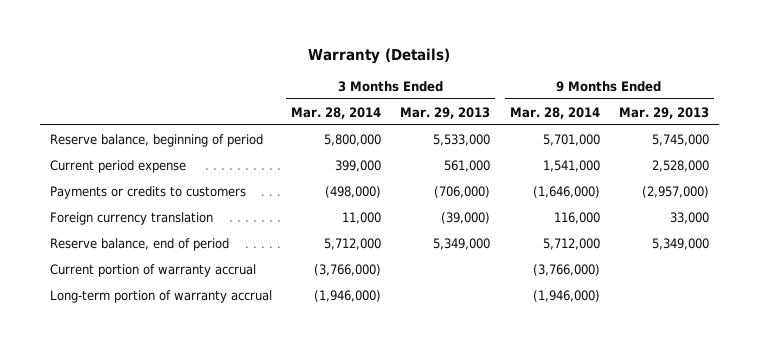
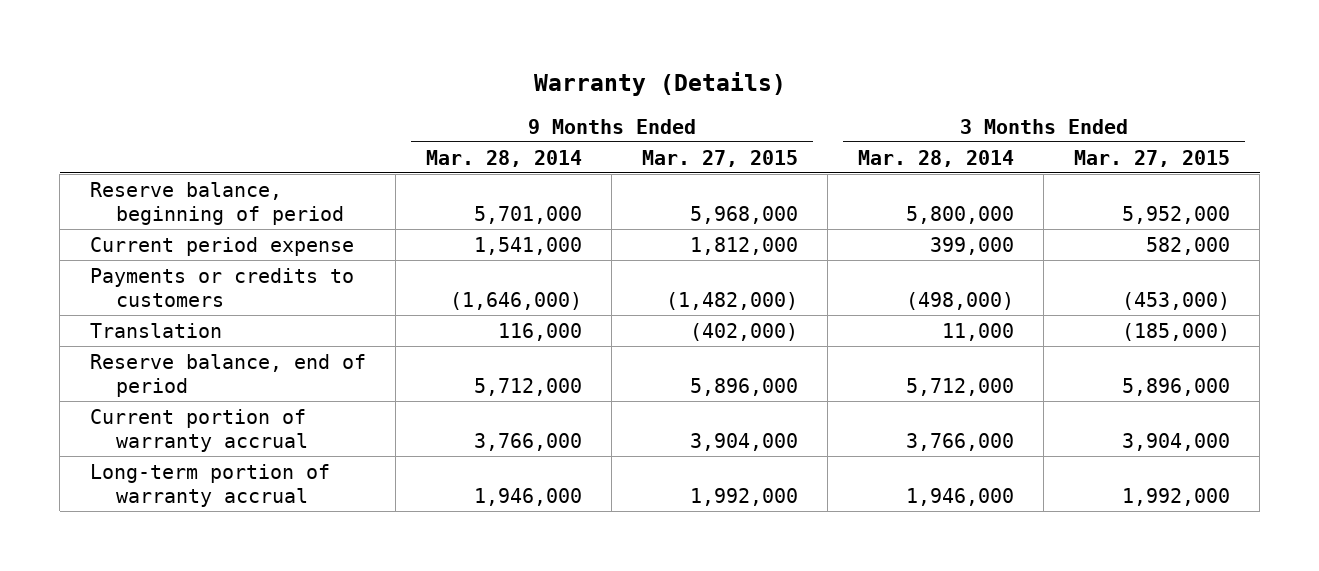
[400,106,491,119] Mar. 29, 2013 -> none
[619,106,710,119] Mar. 29, 2013 -> none
none -> [641,149,798,167] Mar. 27, 2015
none -> [1073,149,1230,167] Mar. 27, 2015
[49,211,213,225] Foreign currency translation -> [89,322,222,338] Translation
[313,263,381,276] (3,766,000) -> [905,433,1014,452] 3,766,000
[532,263,600,276] (3,766,000) -> [473,433,582,452] 3,766,000
[313,289,381,302] (1,946,000) -> [905,488,1014,507] 1,946,000
[532,289,600,302] (1,946,000) -> [473,488,582,507] 1,946,000

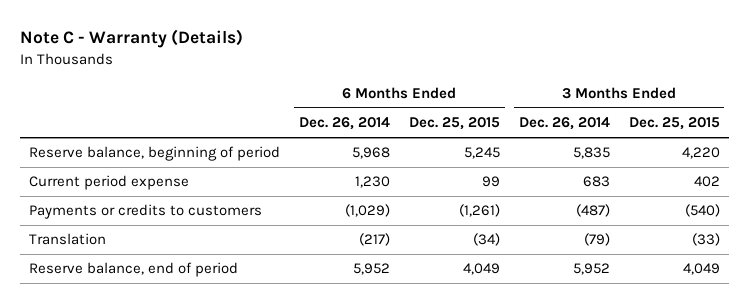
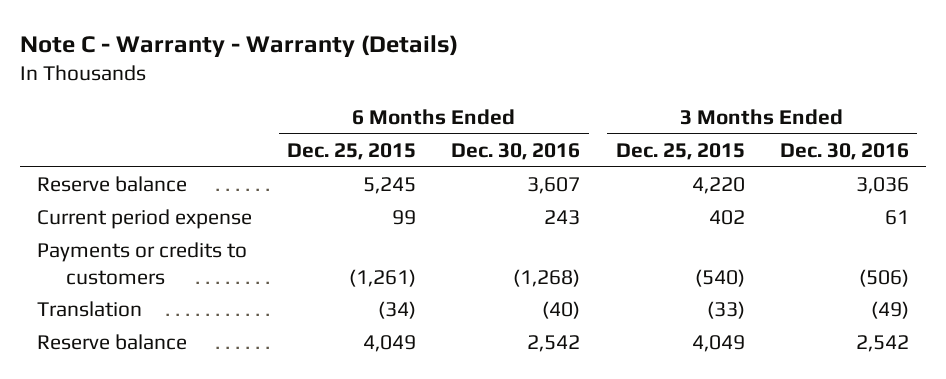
[19,29,243,49] Note C - Warranty (Details) -> [19,35,458,58] Note C - Warranty - Warranty (Details)
[298,117,390,131] Dec. 26, 2014 -> none
[518,117,610,131] Dec. 26, 2014 -> none
none -> [451,143,581,161] Dec. 30, 2016
none -> [779,143,909,161] Dec. 30, 2016
[29,146,281,162] Reserve balance, beginning of period -> [37,176,188,193] Reserve balance
[29,262,239,278] Reserve balance, end of period -> [37,334,188,351] Reserve balance

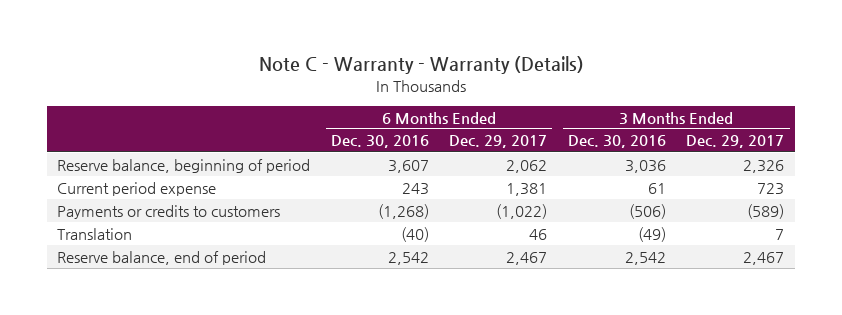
[287,143,417,161] Dec. 25, 2015 -> none
[615,143,745,161] Dec. 25, 2015 -> none
none -> [449,135,548,149] Dec. 29, 2017
none -> [686,135,785,149] Dec. 29, 2017
[37,176,188,193] Reserve balance -> [57,158,311,173] Reserve balance, beginning of period
[37,334,188,351] Reserve balance -> [57,250,267,265] Reserve balance, end of period

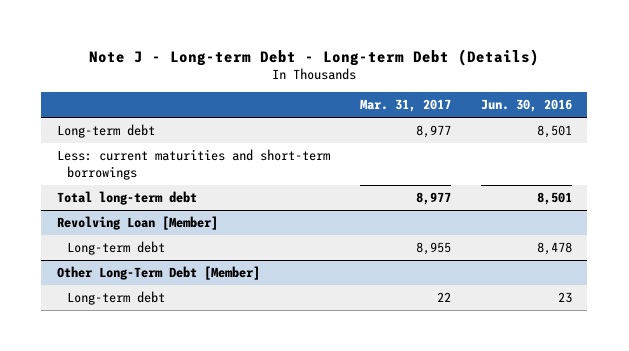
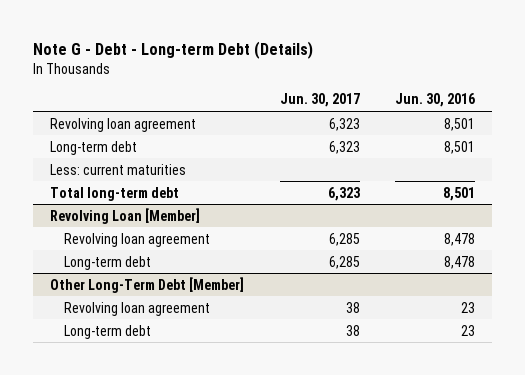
[89,48,540,66] Note J - Long-term Debt - Long-term Debt (Details) -> [32,40,313,59] Note G - Debt - Long-term Debt (Details)
[359,99,451,113] Mar. 31, 2017 -> none
none -> [279,93,360,108] Jun. 30, 2017
none -> [50,117,197,132] Revolving loan agreement
[56,148,330,180] Less: current maturities and short-term borrowings -> [50,163,187,175] Less: current maturities
none -> [63,232,210,247] Revolving loan agreement
none -> [63,301,210,316] Revolving loan agreement

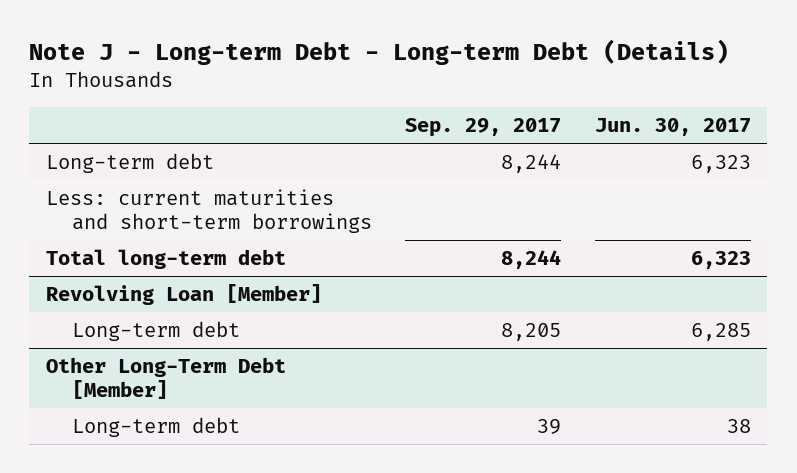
[32,40,313,59] Note G - Debt - Long-term Debt (Details) -> [29,39,730,66] Note J - Long-term Debt - Long-term Debt (Details)
[394,93,475,108] Jun. 30, 2016 -> none
none -> [405,118,562,138] Sep. 29, 2017
[50,117,197,132] Revolving loan agreement -> none
[50,163,187,175] Less: current maturities -> [46,188,372,233] Less: current maturities and short-term borrowings
[63,232,210,247] Revolving loan agreement -> none
[63,301,210,316] Revolving loan agreement -> none

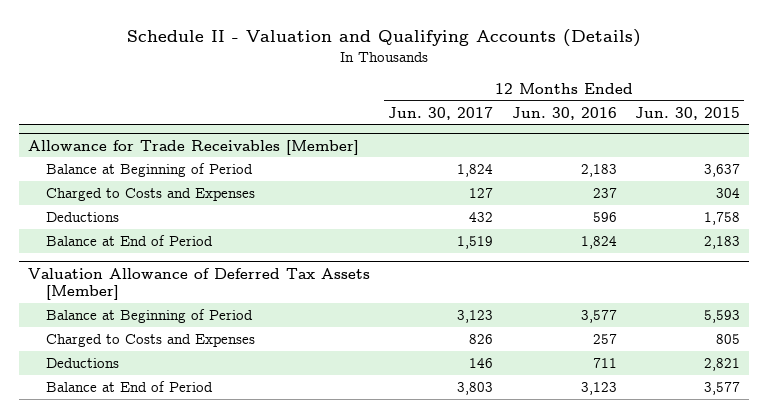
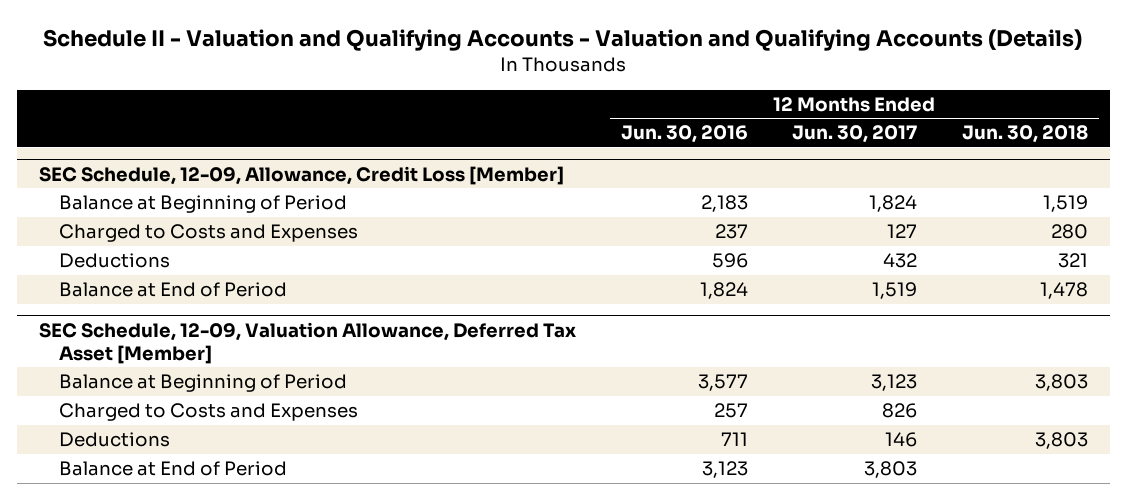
[126,28,641,47] Schedule II - Valuation and Qualifying Accounts (Details) -> [43,28,1083,51] Schedule II - Valuation and Qualifying Accounts - Valuation and Qualifying Accounts (Details)
[634,106,740,120] Jun. 30, 2015 -> none
none -> [961,125,1088,144] Jun. 30, 2018
[27,139,359,155] Allowance for Trade Receivables [Member] -> none
none -> [39,165,565,185] SEC Schedule, 12-09, Allowance, Credit Loss [Member]
[27,267,370,301] Valuation Allowance of Deferred Tax Assets [Member] -> [39,321,577,364] SEC Schedule, 12-09, Valuation Allowance, Deferred Tax Asset [Member]

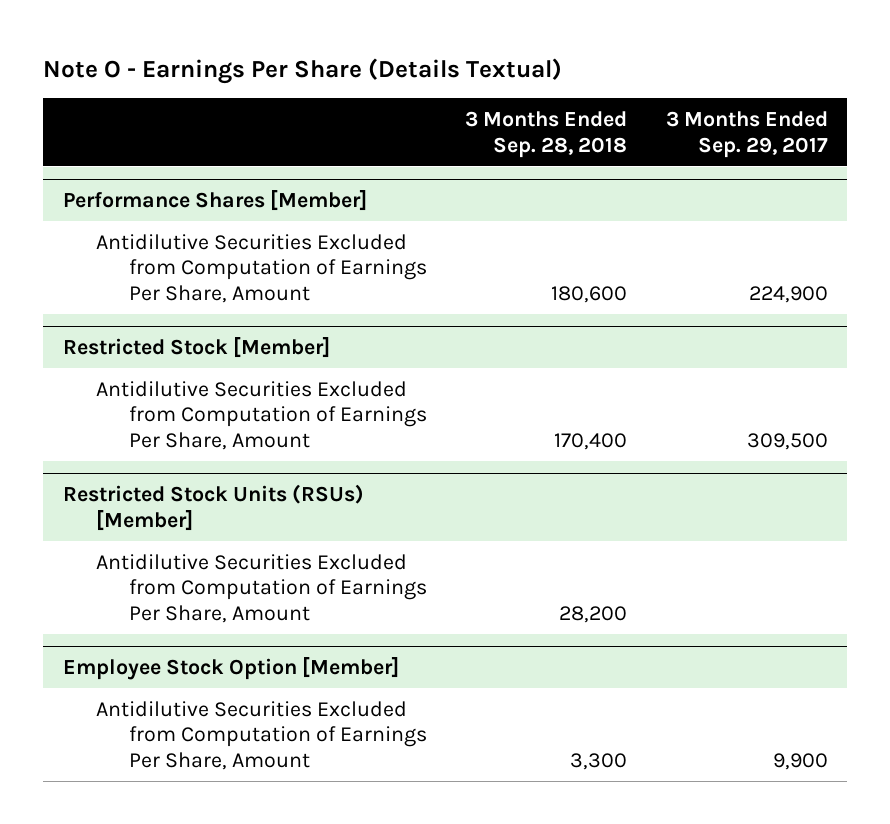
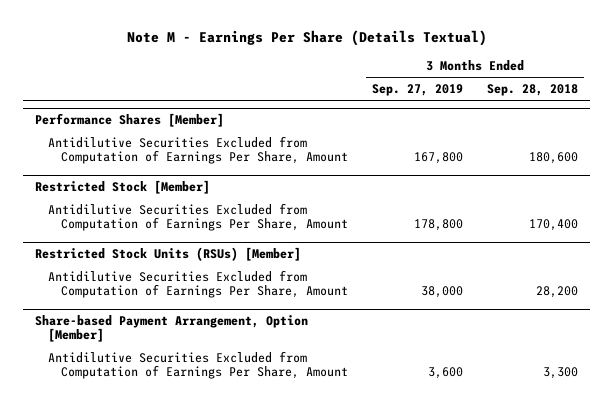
[43,57,563,84] Note O - Earnings Per Share (Details Textual) -> [126,30,487,47] Note M - Earnings Per Share (Details Textual)
[665,110,828,158] 3 Months Ended Sep. 29, 2017 -> none
none -> [371,83,463,96] Sep. 27, 2019
[62,657,399,681] Employee Stock Option [Member] -> [35,314,309,343] Share-based Payment Arrangement, Option [Member]

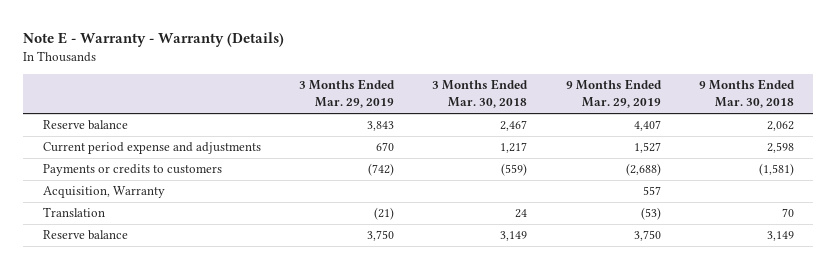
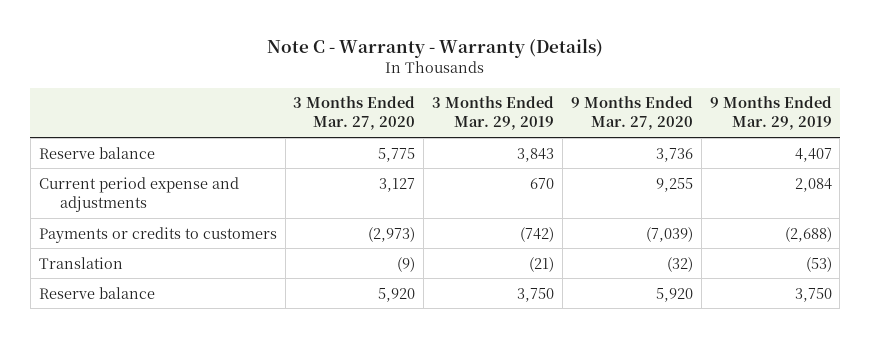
[23,32,285,48] Note E - Warranty - Warranty (Details) -> [267,38,604,59] Note C - Warranty - Warranty (Details)
[432,79,529,109] 3 Months Ended Mar. 30, 2018 -> none
[699,79,796,109] 9 Months Ended Mar. 30, 2018 -> none
none -> [293,96,416,131] 3 Months Ended Mar. 27, 2020
none -> [570,96,693,131] 9 Months Ended Mar. 27, 2020
[633,142,661,154] 1,527 -> [794,177,832,192] 2,084
[42,186,165,199] Acquisition, Warranty -> none

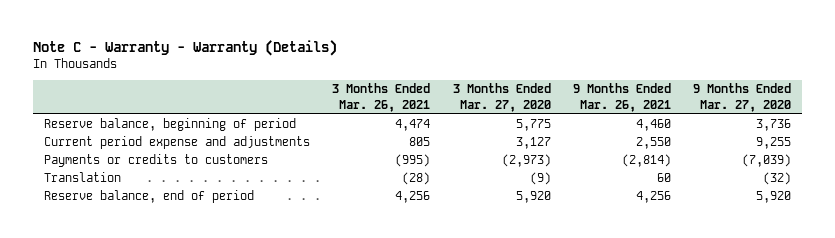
[432,96,555,131] 3 Months Ended Mar. 29, 2019 -> none
[709,96,832,131] 9 Months Ended Mar. 29, 2019 -> none
none -> [332,83,431,112] 3 Months Ended Mar. 26, 2021
none -> [573,83,672,112] 9 Months Ended Mar. 26, 2021
[38,146,155,159] Reserve balance -> [44,118,297,132] Reserve balance, beginning of period
[38,286,155,299] Reserve balance -> [44,190,255,204] Reserve balance, end of period

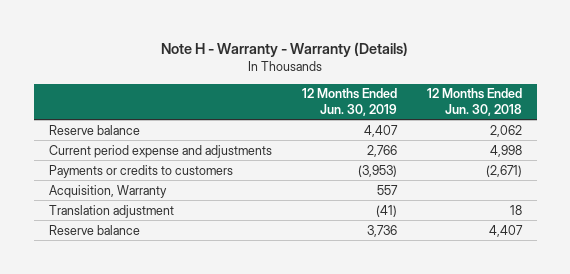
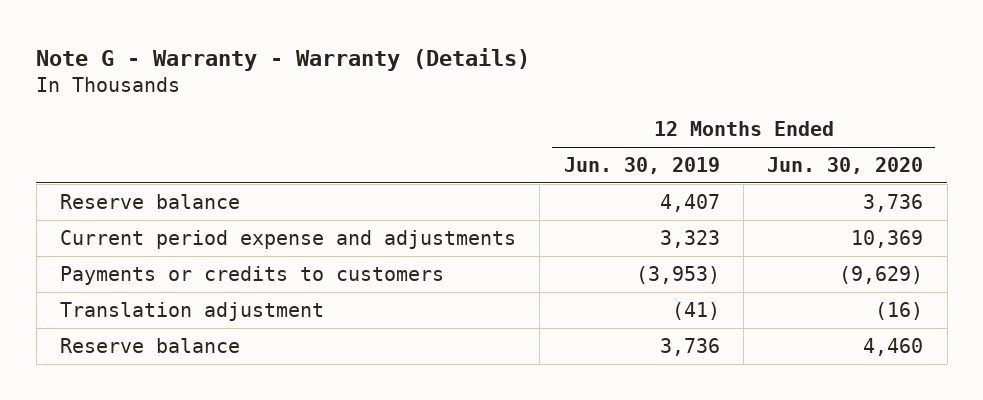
[161,41,409,57] Note H - Warranty - Warranty (Details) -> [36,48,531,72] Note G - Warranty - Warranty (Details)
[426,88,522,117] 12 Months Ended Jun. 30, 2018 -> none
none -> [767,156,924,174] Jun. 30, 2020
[366,144,397,157] 2,766 -> [659,229,720,248] 3,323
[48,184,167,198] Acquisition, Warranty -> none

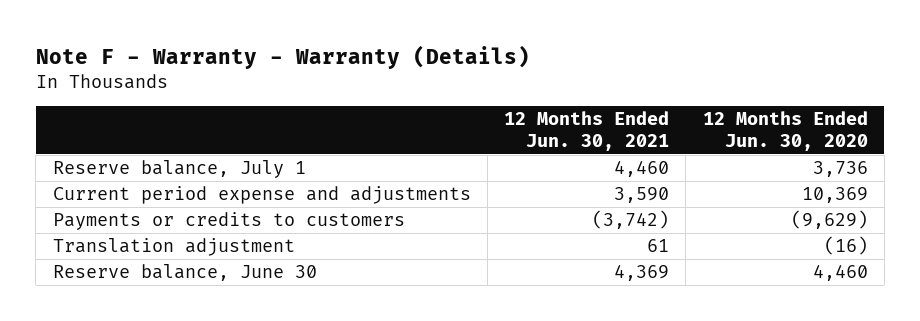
[36,48,531,72] Note G - Warranty - Warranty (Details) -> [35,44,530,69] Note F - Warranty - Warranty (Details)
[563,156,720,174] Jun. 30, 2019 -> none
none -> [504,110,670,151] 12 Months Ended Jun. 30, 2021
[60,193,241,209] Reserve balance -> [52,160,306,179] Reserve balance, July 1
[60,337,241,353] Reserve balance -> [52,264,317,282] Reserve balance, June 30

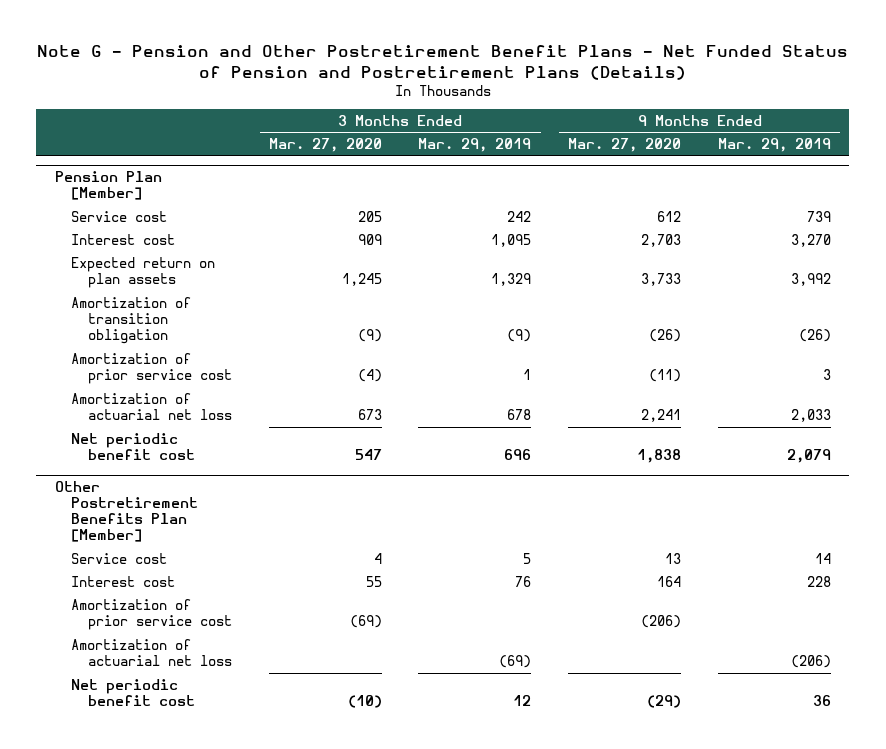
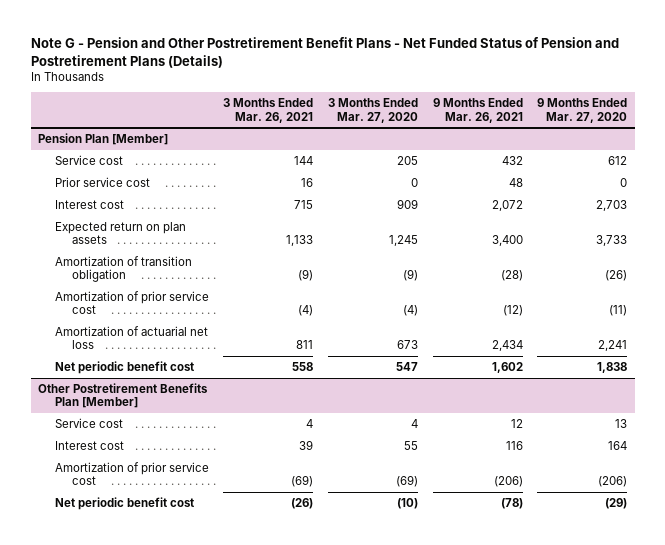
[418,138,532,153] Mar. 29, 2019 -> none
[717,138,831,153] Mar. 29, 2019 -> none
none -> [223,98,314,123] 3 Months Ended Mar. 26, 2021
none -> [432,98,523,123] 9 Months Ended Mar. 26, 2021
none -> [54,177,150,188] Prior service cost
[71,638,233,666] Amortization of actuarial net loss -> none

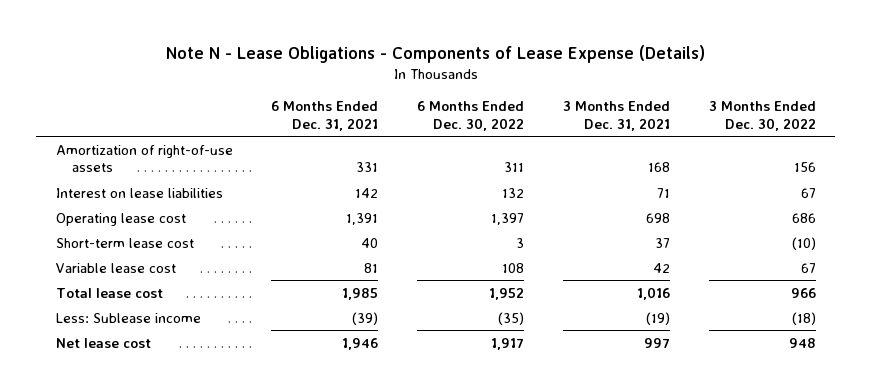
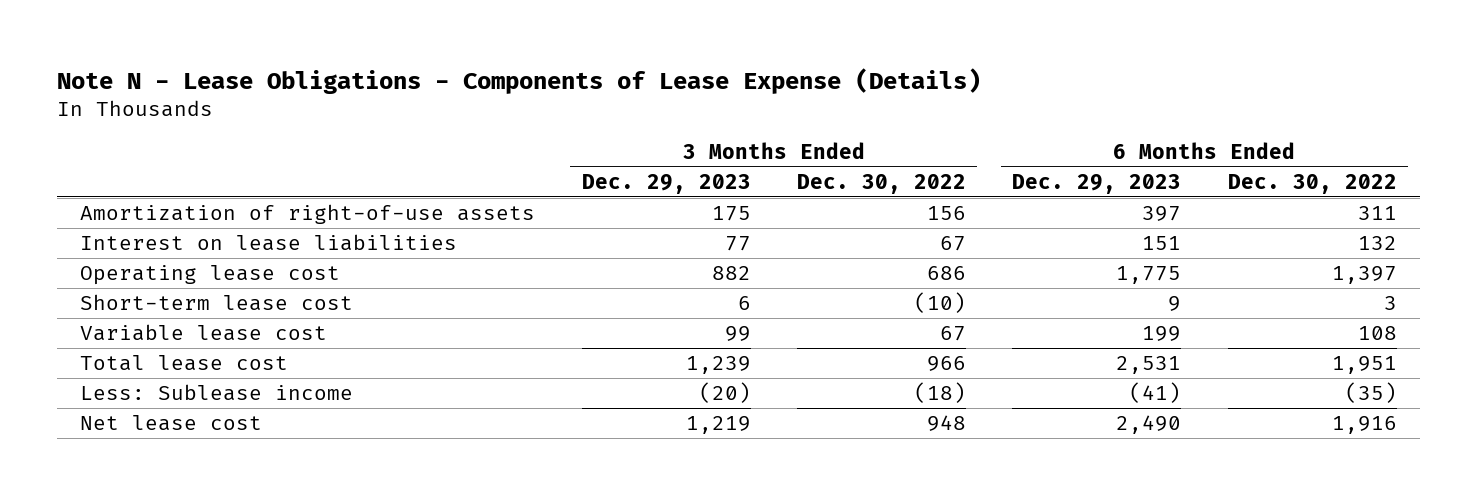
[271,101,379,131] 6 Months Ended Dec. 31, 2021 -> none
[562,101,670,131] 3 Months Ended Dec. 31, 2021 -> none
none -> [581,173,751,194] Dec. 29, 2023
none -> [1012,173,1182,194] Dec. 29, 2023
[489,287,525,300] 1,952 -> [1331,356,1397,375] 1,951
[491,337,525,350] 1,917 -> [1331,416,1397,435] 1,916

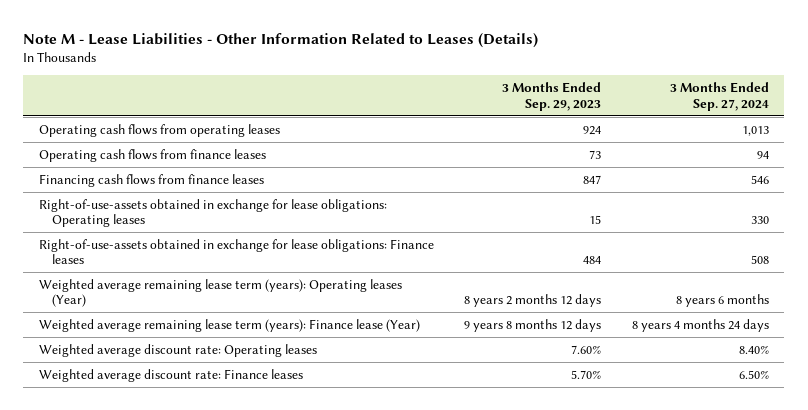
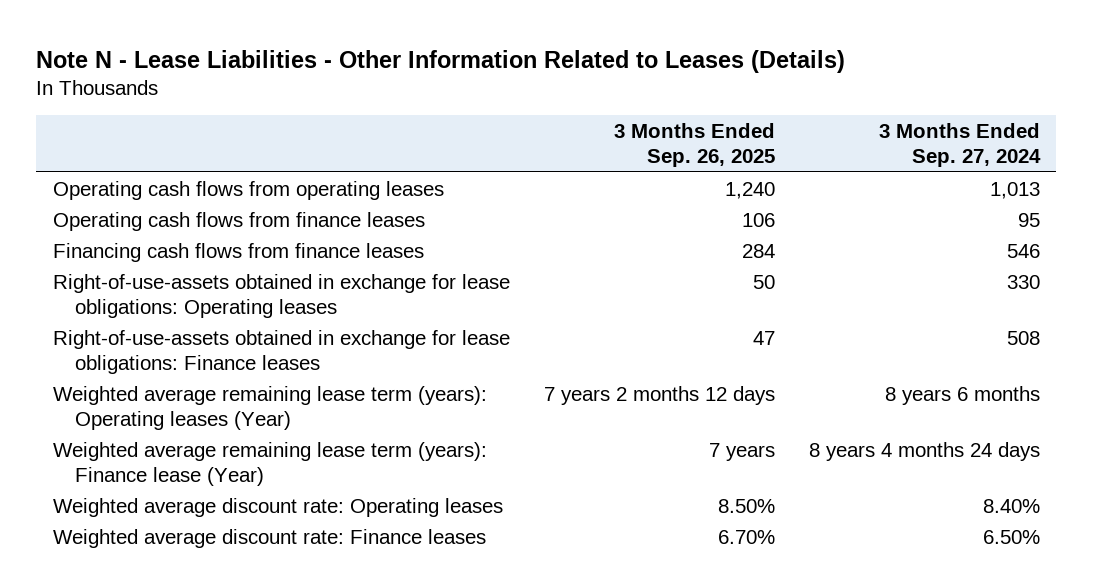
[23,32,539,48] Note M - Lease Liabilities - Other Information Related to Leases (Details) -> [36,49,846,73] Note N - Lease Liabilities - Other Information Related to Leases (Details)
[502,81,602,111] 3 Months Ended Sep. 29, 2023 -> none
none -> [613,122,775,168] 3 Months Ended Sep. 26, 2025
[757,150,770,159] 94 -> [1017,212,1040,227] 95

